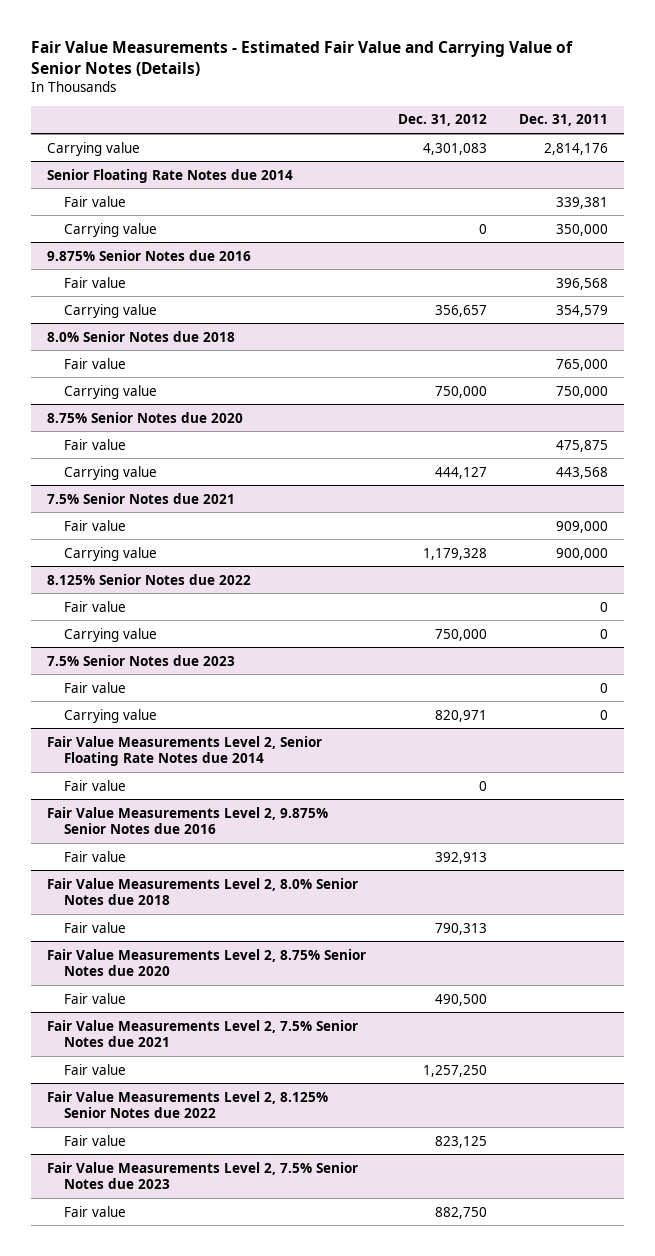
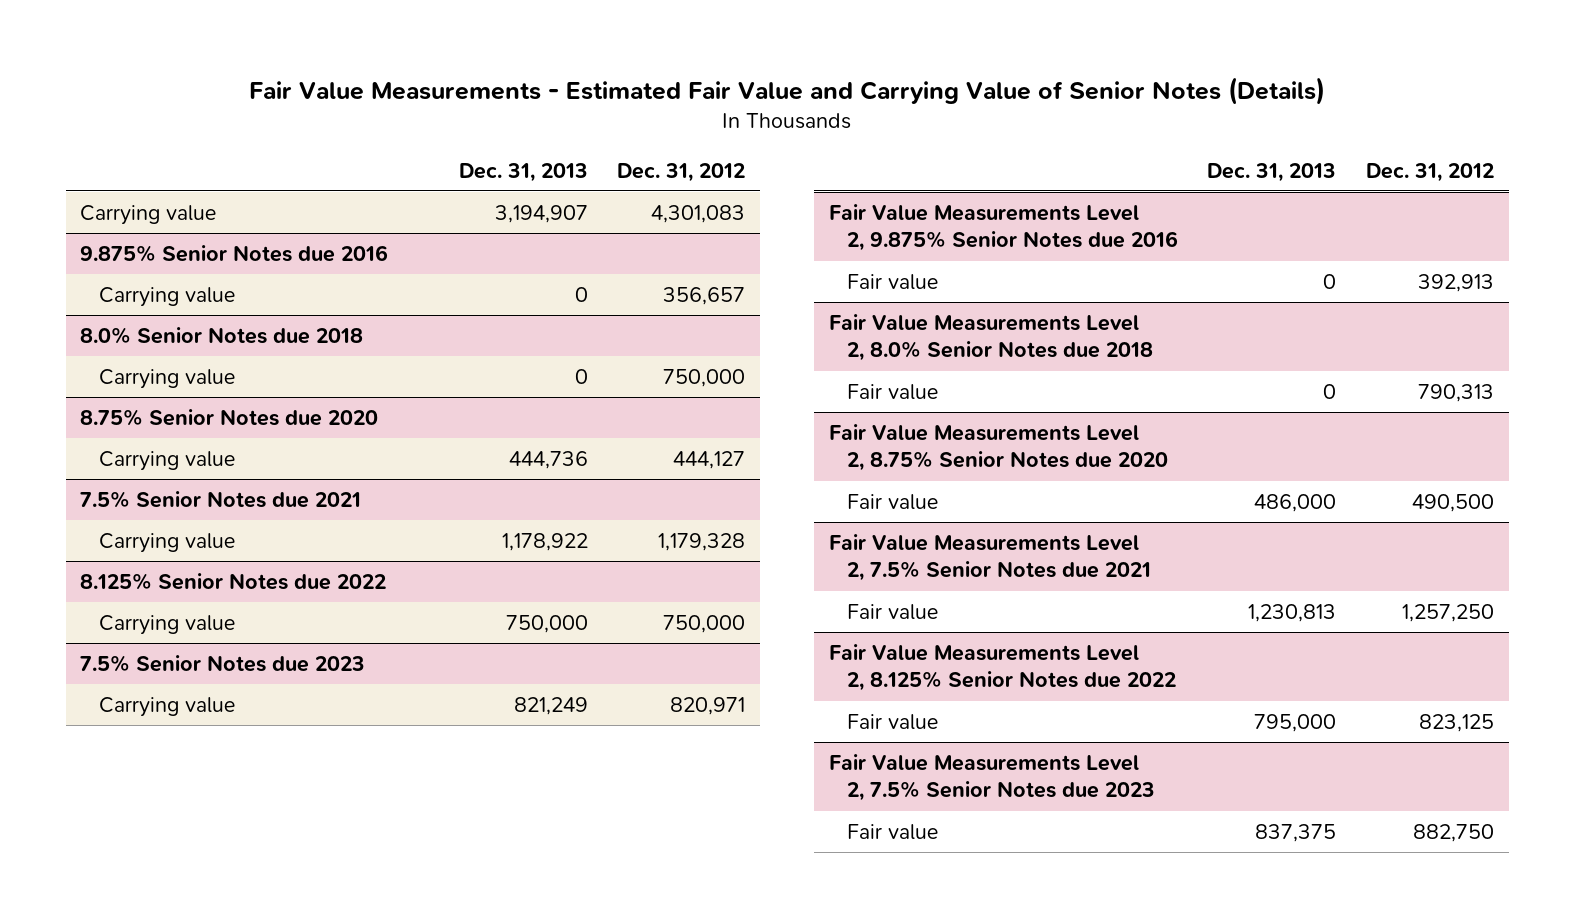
[519,114,609,127] Dec. 31, 2011 -> none
none -> [459,162,589,182] Dec. 31, 2013
[47,168,294,183] Senior Floating Rate Notes due 2014 -> none
[64,195,127,207] Fair value -> none
[64,222,158,237] Carrying value -> none
[64,276,127,288] Fair value -> none
[64,357,127,369] Fair value -> none
[64,438,127,450] Fair value -> none
[64,519,127,531] Fair value -> none
[64,600,127,612] Fair value -> none
[64,681,127,693] Fair value -> none
[47,735,323,767] Fair Value Measurements Level 2, Senior Floating Rate Notes due 2014 -> none
[64,779,127,791] Fair value -> none

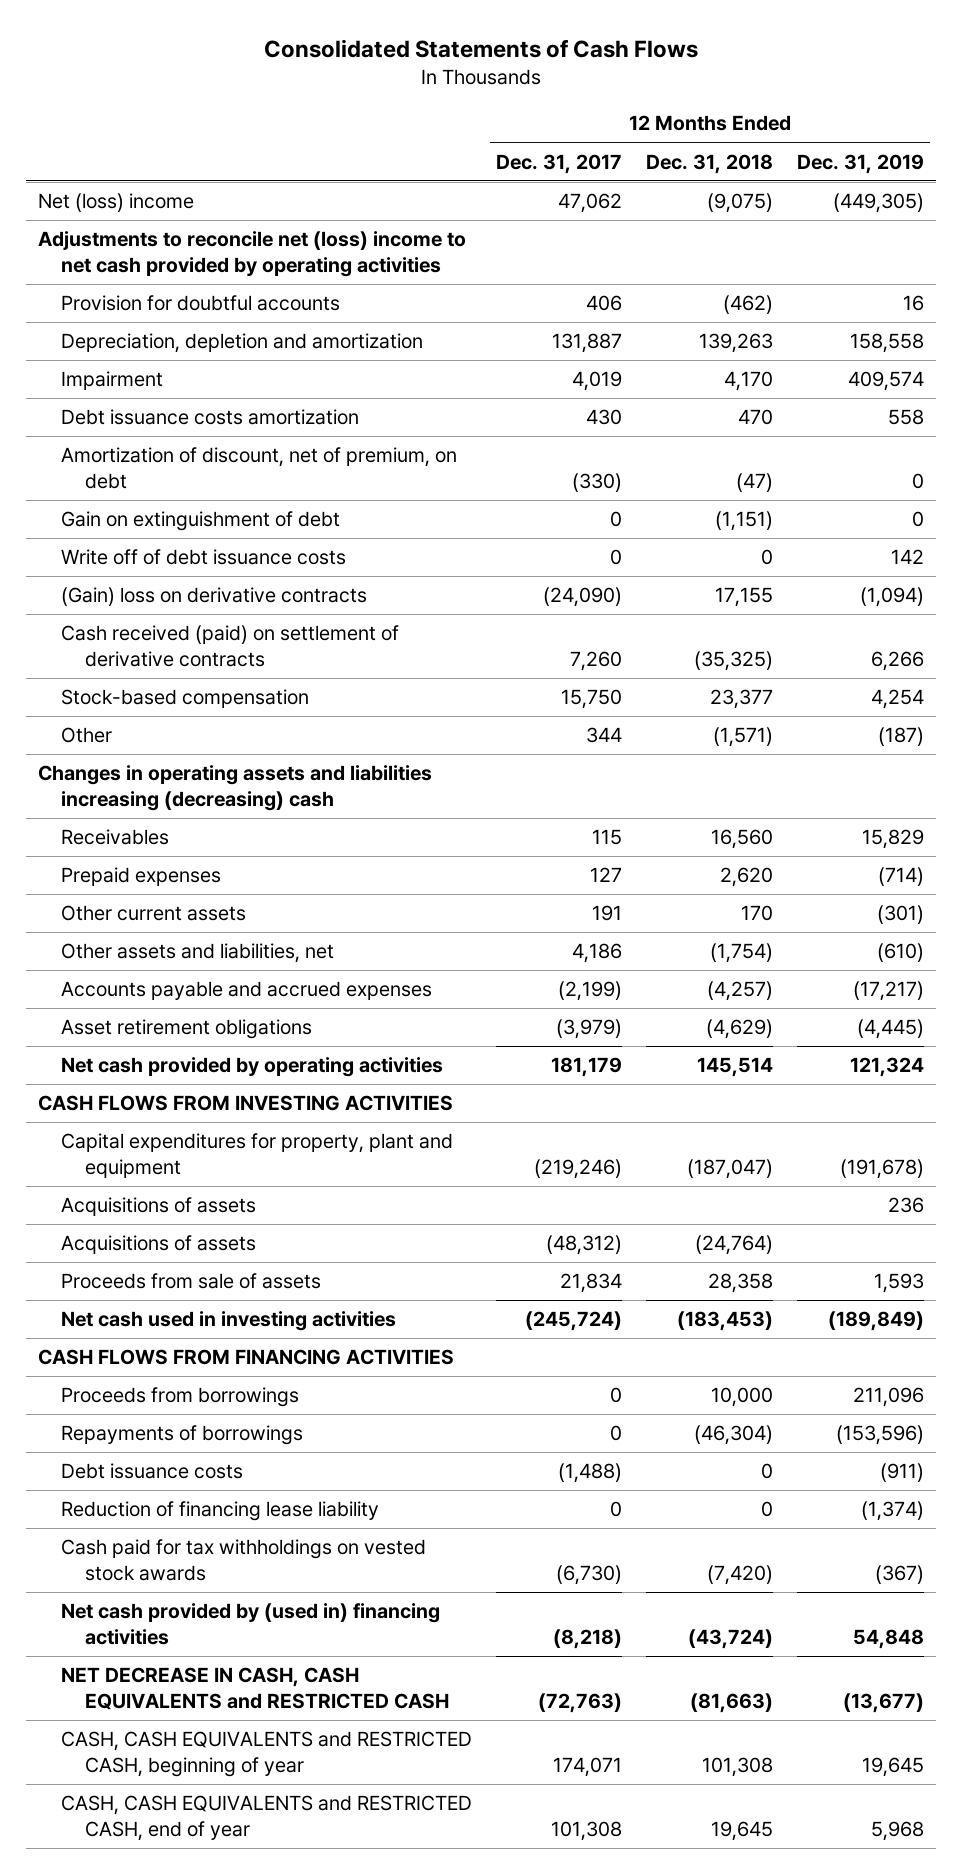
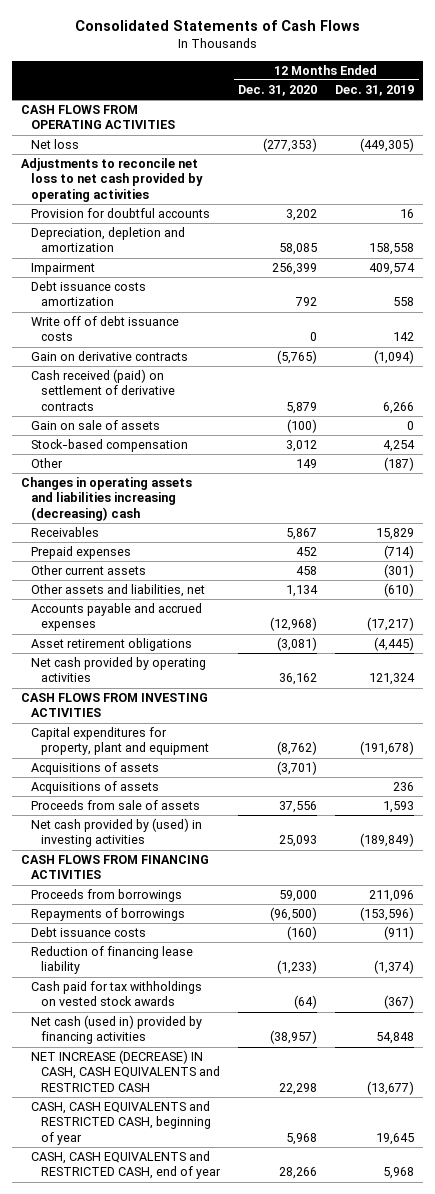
[496,153,623,174] Dec. 31, 2017 -> none
[645,153,773,174] Dec. 31, 2018 -> none
none -> [238,85,318,97] Dec. 31, 2020
none -> [20,105,176,130] CASH FLOWS FROM OPERATING ACTIVITIES
[37,193,194,213] Net (loss) income -> [31,139,80,150] Net loss
[37,231,466,278] Adjustments to reconcile net (loss) income to net cash provided by operating activities -> [20,158,204,202] Adjustments to reconcile net loss to net cash provided by operating activities
[61,447,458,490] Amortization of discount, net of premium, on debt -> none
[61,511,341,532] Gain on extinguishment of debt -> none
[61,587,368,607] (Gain) loss on derivative contracts -> [31,351,189,362] Gain on derivative contracts
none -> [31,420,161,431] Gain on sale of assets
[61,1197,257,1217] Acquisitions of assets -> [31,781,160,795] Acquisitions of assets
[61,1311,397,1332] Net cash used in investing activities -> [31,818,203,848] Net cash provided by (used) in investing activities
[61,1603,441,1646] Net cash provided by (used in) financing activities -> [31,1015,203,1045] Net cash (used in) provided by financing activities
[61,1667,449,1711] NET DECREASE IN CASH, CASH EQUIVALENTS and RESTRICTED CASH -> [31,1050,221,1092] NET INCREASE (DECREASE) IN CASH, CASH EQUIVALENTS and RESTRICTED CASH

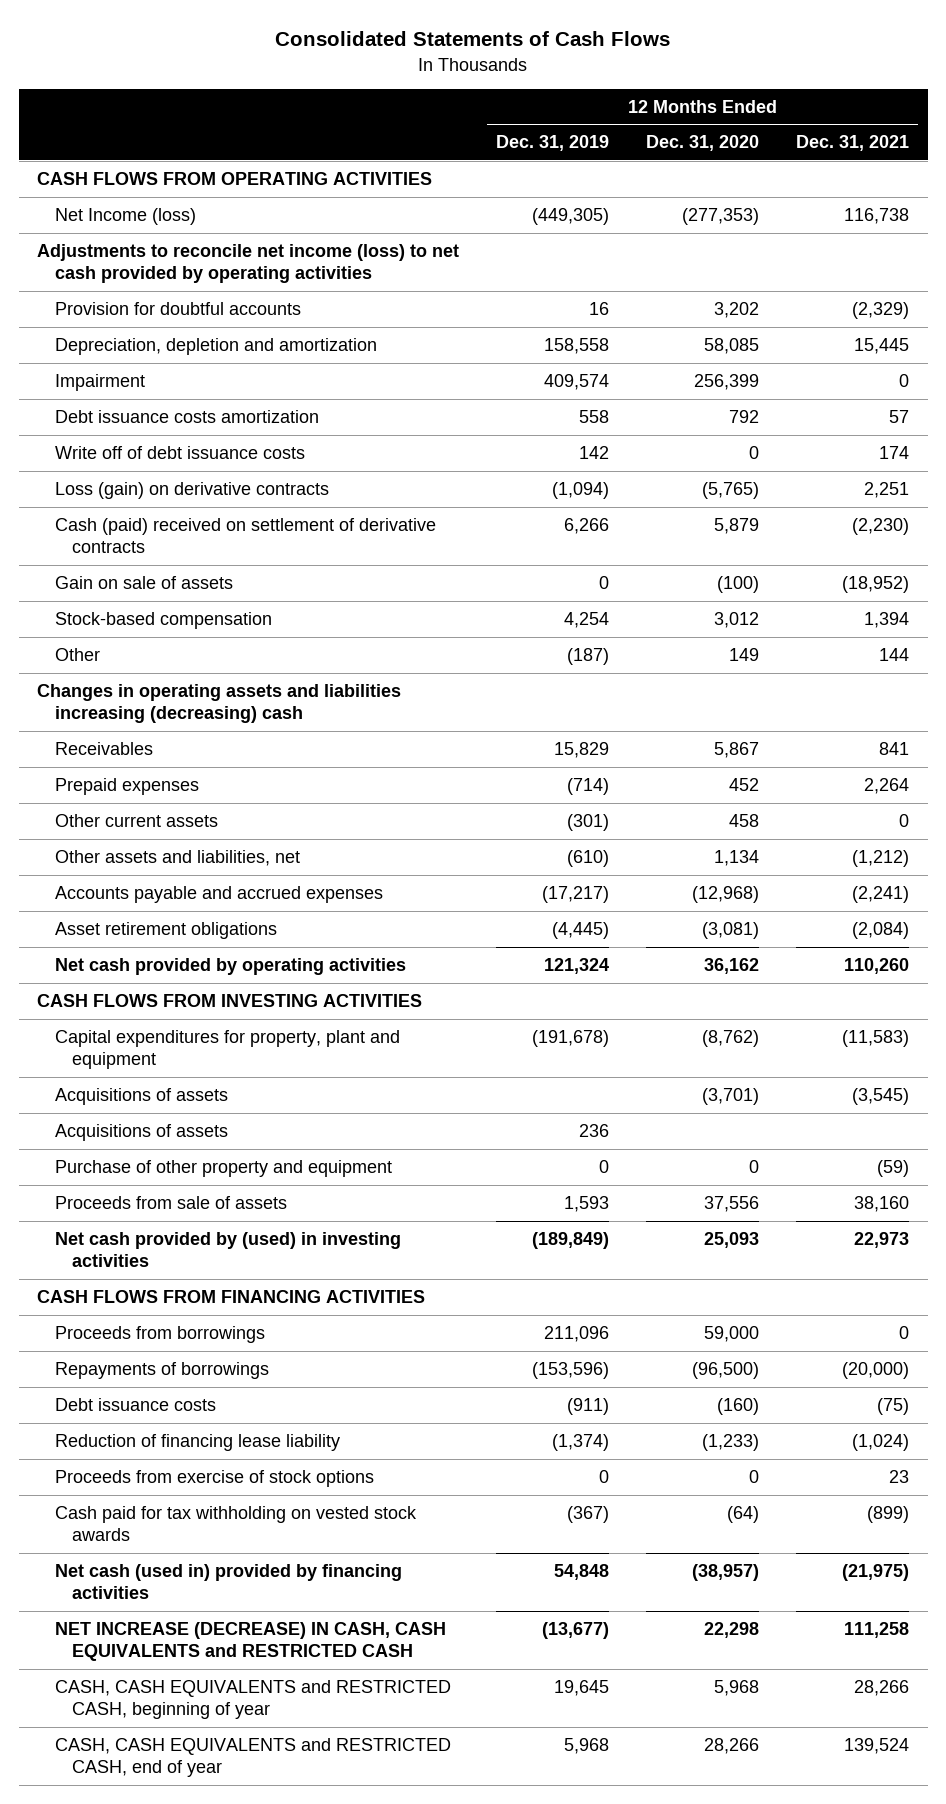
none -> [796,135,910,152] Dec. 31, 2021
[31,139,80,150] Net loss -> [54,208,196,226] Net Income (loss)
[20,158,204,202] Adjustments to reconcile net loss to net cash provided by operating activities -> [37,244,460,284] Adjustments to reconcile net income (loss) to net cash provided by operating activities
[31,351,189,362] Gain on derivative contracts -> [54,482,329,500] Loss (gain) on derivative contracts
[31,369,176,411] Cash received (paid) on settlement of derivative contracts -> [54,518,436,554] Cash (paid) received on settlement of derivative contracts
none -> [54,1160,392,1178] Purchase of other property and equipment
none -> [54,1470,374,1488] Proceeds from exercise of stock options
[31,981,203,1007] Cash paid for tax withholdings on vested stock awards -> [54,1506,417,1542] Cash paid for tax withholding on vested stock awards

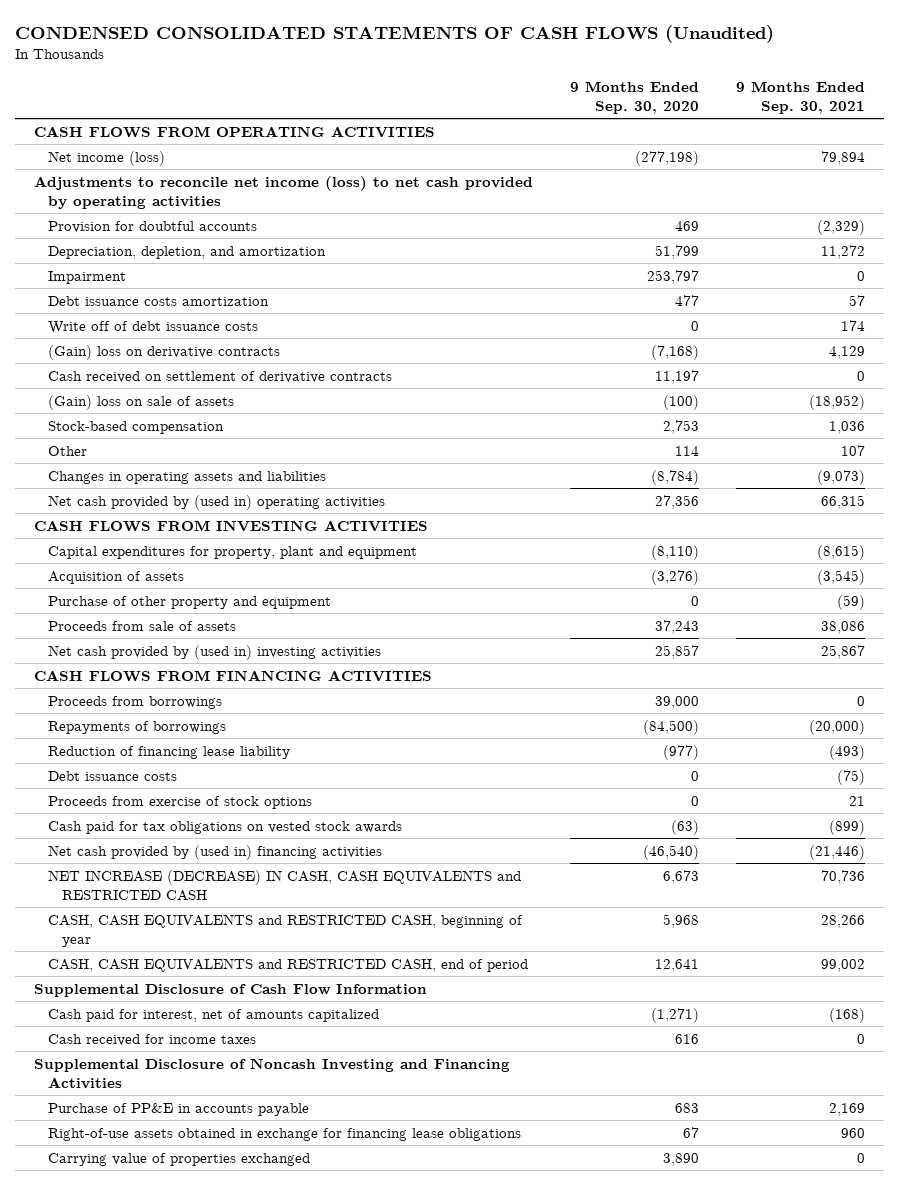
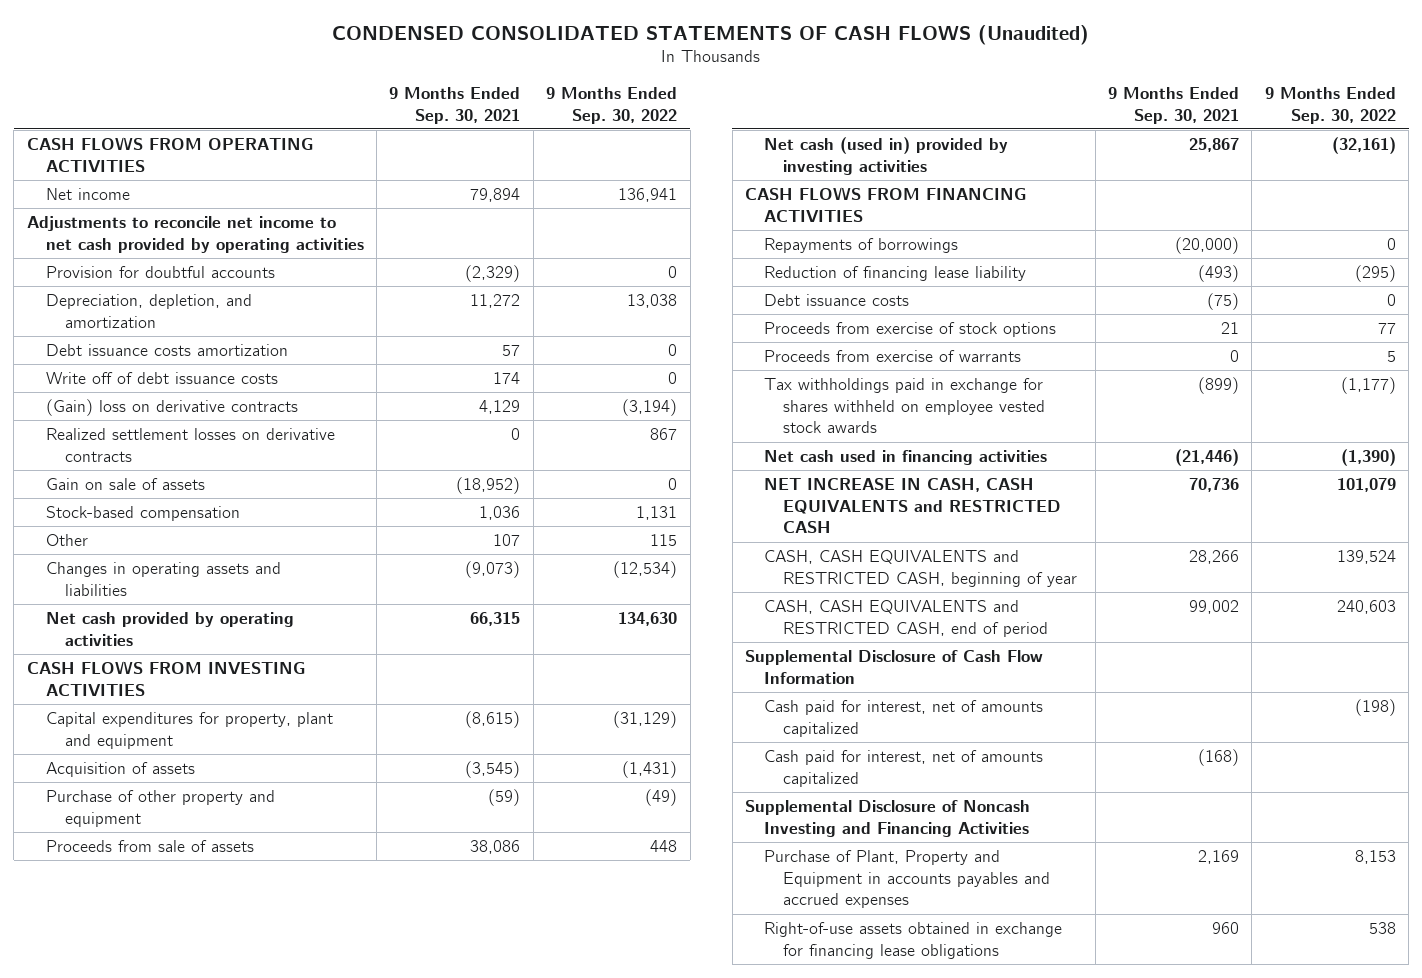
[570,81,700,115] 9 Months Ended Sep. 30, 2020 -> none
none -> [546,86,678,124] 9 Months Ended Sep. 30, 2022
[47,150,165,166] Net income (loss) -> [45,187,130,200] Net income
[33,175,533,209] Adjustments to reconcile net income (loss) to net cash provided by operating activities -> [26,215,364,253] Adjustments to reconcile net income to net cash provided by operating activities
[47,270,126,284] Impairment -> none
[47,370,392,383] Cash received on settlement of derivative contracts -> [45,427,335,462] Realized settlement losses on derivative contracts
[47,394,234,410] (Gain) loss on sale of assets -> [45,477,205,490] Gain on sale of assets
[47,494,385,510] Net cash provided by (used in) operating activities -> [45,611,294,646] Net cash provided by operating activities
[47,644,381,660] Net cash provided by (used in) investing activities -> [764,136,1009,175] Net cash (used in) provided by investing activities
[47,695,222,709] Proceeds from borrowings -> none
none -> [764,349,1022,362] Proceeds from exercise of warrants
[47,820,402,834] Cash paid for tax obligations on vested stock awards -> [764,377,1046,434] Tax withholdings paid in exchange for shares withheld on employee vested stock awards
[47,844,382,860] Net cash provided by (used in) financing activities -> [764,449,1048,465] Net cash used in financing activities
[47,869,521,901] NET INCREASE (DECREASE) IN CASH, CASH EQUIVALENTS and RESTRICTED CASH -> [764,477,1062,534] NET INCREASE IN CASH, CASH EQUIVALENTS and RESTRICTED CASH
none -> [764,699,1044,737] Cash paid for interest, net of amounts capitalized
[47,1033,256,1046] Cash received for income taxes -> none
[47,1102,309,1116] Purchase of PP&E in accounts payable -> [764,849,1051,909] Purchase of Plant, Property and Equipment in accounts payables and accrued expenses
[47,1152,310,1166] Carrying value of properties exchanged -> none

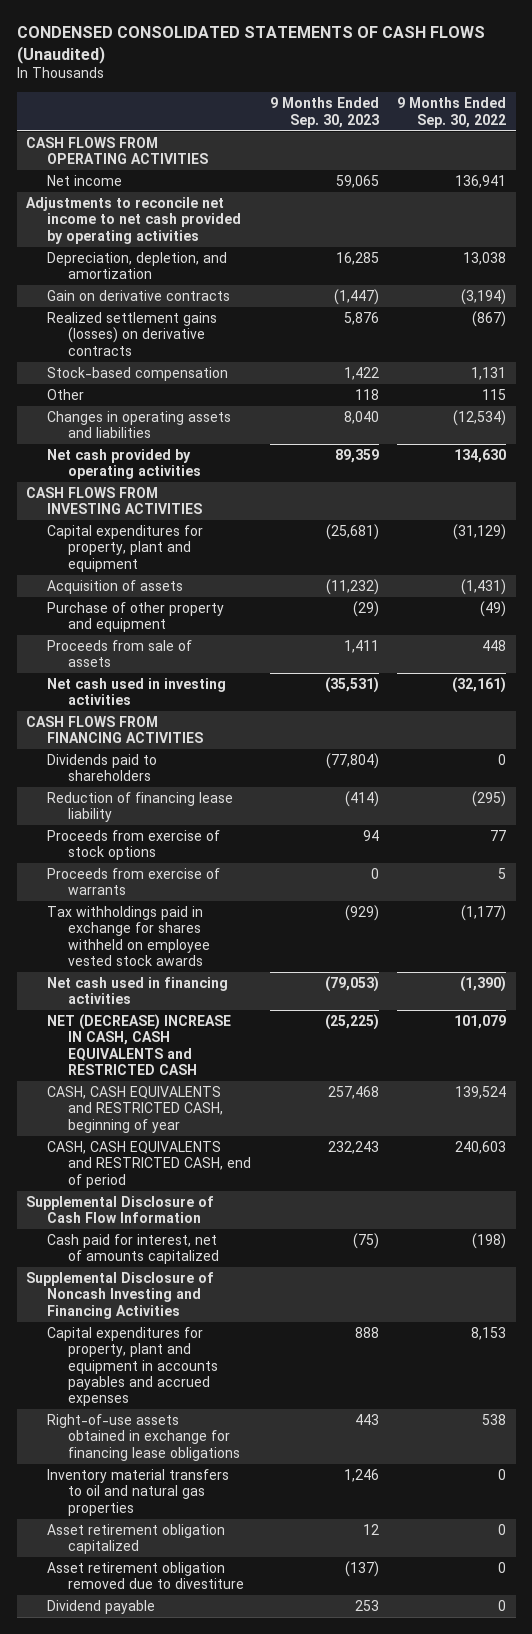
[389,86,521,124] 9 Months Ended Sep. 30, 2021 -> none
none -> [269,97,379,128] 9 Months Ended Sep. 30, 2023
[45,265,275,278] Provision for doubtful accounts -> none
[45,343,288,356] Debt issuance costs amortization -> none
[45,371,278,384] Write off of debt issuance costs -> none
[45,477,205,490] Gain on sale of assets -> none
[45,398,298,416] (Gain) loss on derivative contracts -> [47,289,231,301] Gain on derivative contracts
[45,427,335,462] Realized settlement losses on derivative contracts -> [47,311,218,356] Realized settlement gains (losses) on derivative contracts
[650,427,678,440] 867 -> [472,310,507,327] (867)
[764,136,1009,175] Net cash (used in) provided by investing activities -> [47,677,227,706] Net cash used in investing activities
[764,237,959,253] Repayments of borrowings -> none
none -> [47,753,158,782] Dividends paid to shareholders
[764,293,910,306] Debt issuance costs -> none
[764,477,1062,534] NET INCREASE IN CASH, CASH EQUIVALENTS and RESTRICTED CASH -> [47,1013,232,1075] NET (DECREASE) INCREASE IN CASH, CASH EQUIVALENTS and RESTRICTED CASH
[764,749,1044,787] Cash paid for interest, net of amounts capitalized -> none
[764,849,1051,909] Purchase of Plant, Property and Equipment in accounts payables and accrued expenses -> [47,1326,219,1407] Capital expenditures for property, plant and equipment in accounts payables and accrued expenses
none -> [47,1468,230,1516] Inventory material transfers to oil and natural gas properties
none -> [47,1523,226,1555] Asset retirement obligation capitalized
none -> [47,1561,245,1590] Asset retirement obligation removed due to divestiture
none -> [47,1599,156,1614] Dividend payable

